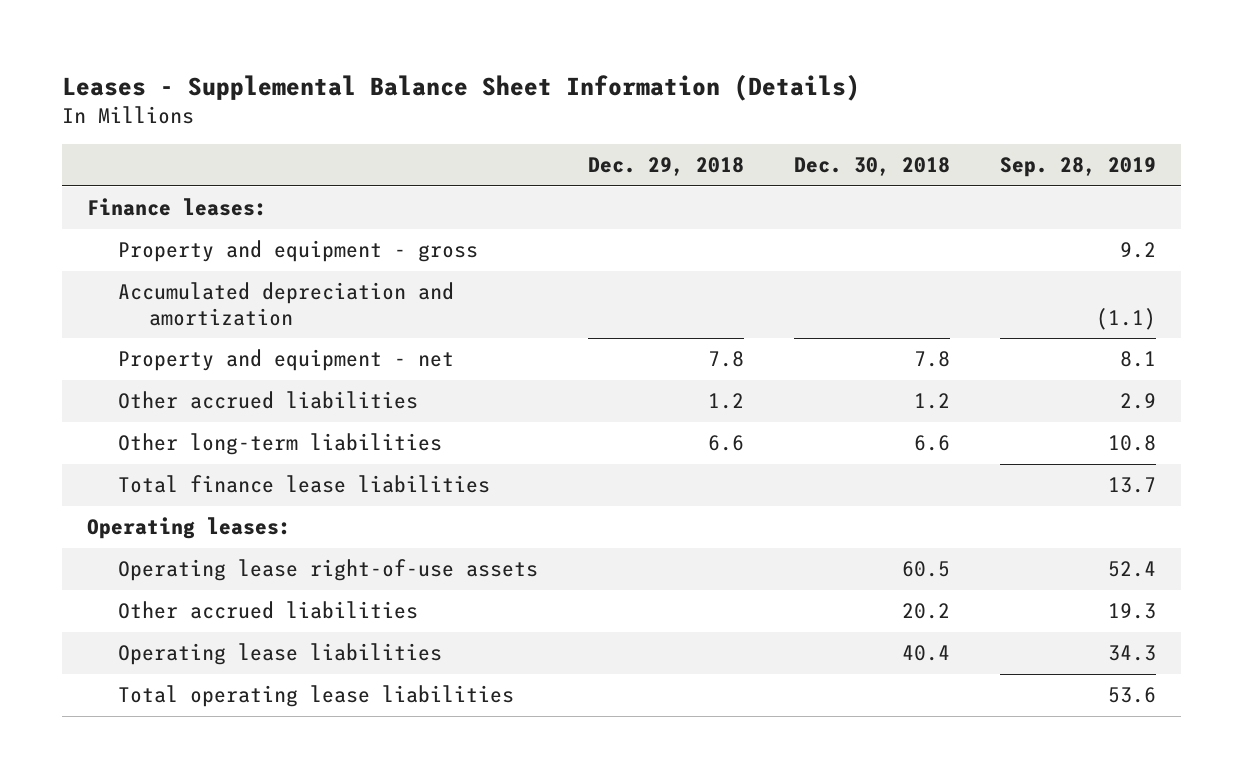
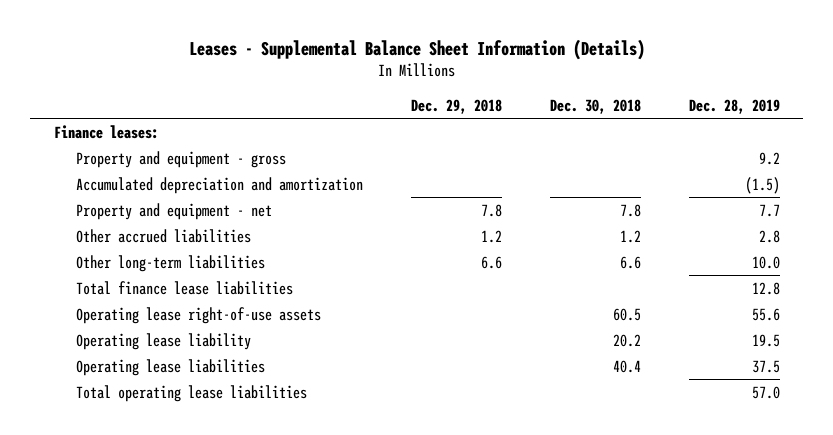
[1000,157,1157,178] Sep. 28, 2019 -> none
none -> [688,98,780,114] Dec. 28, 2019
[86,517,291,540] Operating leases: -> none
[117,601,418,620] Other accrued liabilities -> [76,332,252,350] Operating lease liability

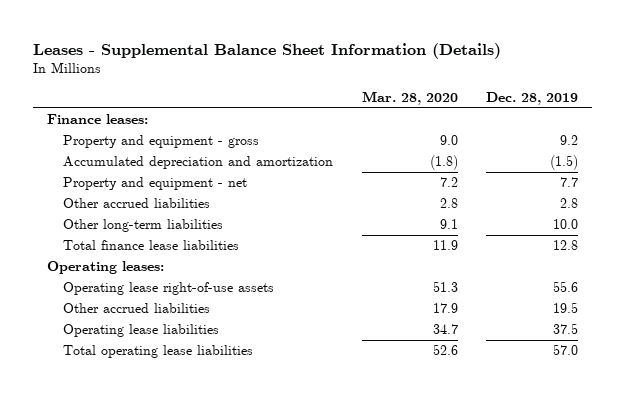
[410,98,502,114] Dec. 29, 2018 -> none
[549,98,641,114] Dec. 30, 2018 -> none
none -> [361,91,458,106] Mar. 28, 2020
none -> [47,261,165,275] Operating leases:
[76,332,252,350] Operating lease liability -> [63,303,211,314] Other accrued liabilities

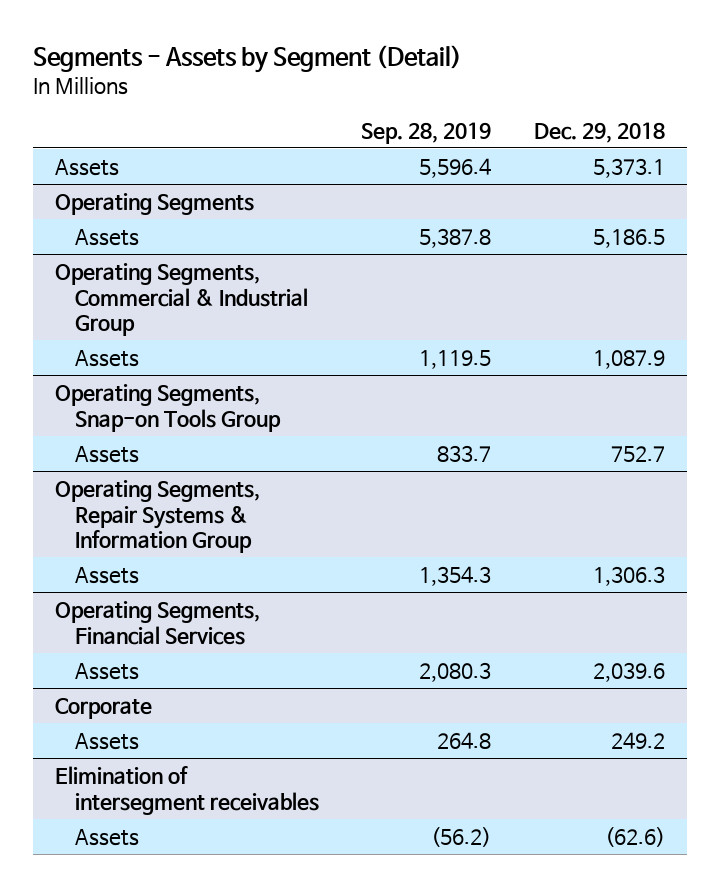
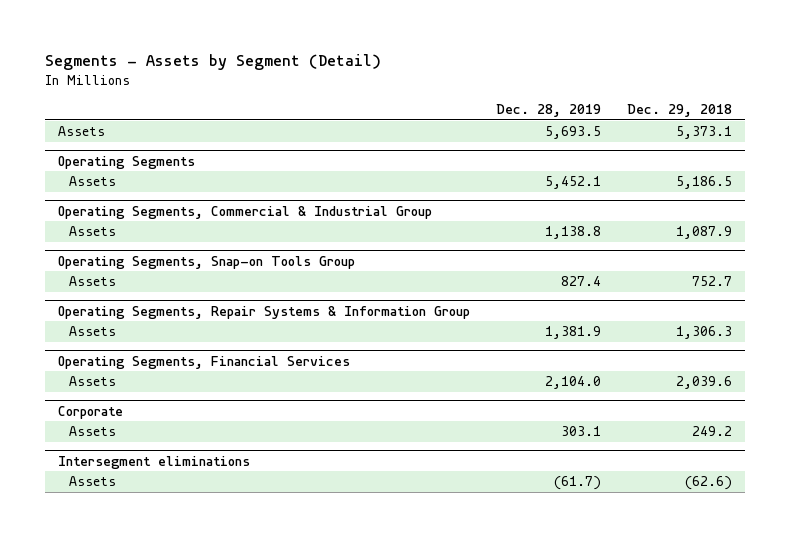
[361,121,492,144] Sep. 28, 2019 -> none
none -> [495,103,601,117] Dec. 28, 2019
[54,765,319,815] Elimination of intersegment receivables -> [57,455,250,469] Intersegment eliminations

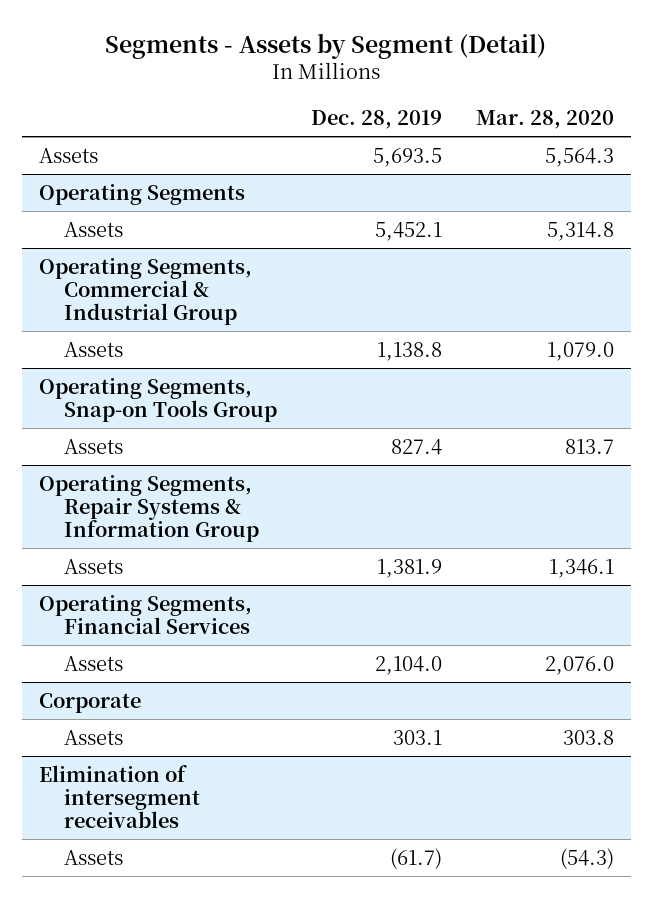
[626,103,732,117] Dec. 29, 2018 -> none
none -> [475,109,614,129] Mar. 28, 2020
[57,455,250,469] Intersegment eliminations -> [38,764,200,828] Elimination of intersegment receivables

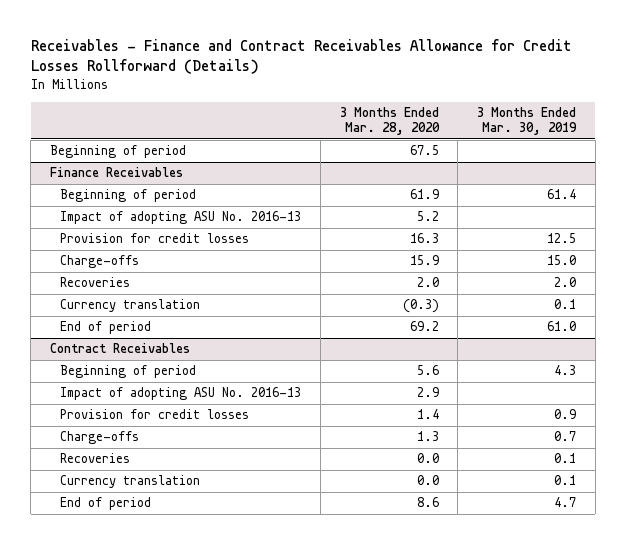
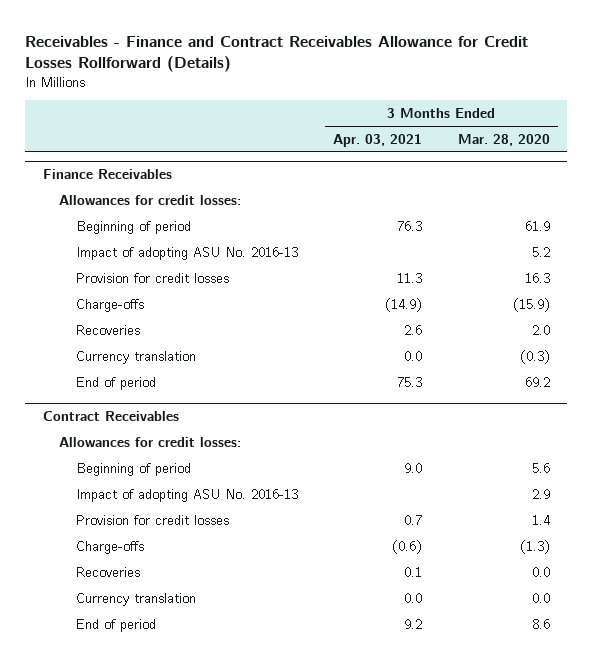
[476,107,577,136] 3 Months Ended Mar. 30, 2019 -> none
none -> [333,133,423,147] Apr. 03, 2021
[49,145,186,159] Beginning of period -> none
none -> [59,194,242,205] Allowances for credit losses:
[409,255,439,266] 15.9 -> [512,297,550,312] (15.9)
none -> [59,436,242,447] Allowances for credit losses:
[416,431,439,442] 1.3 -> [519,539,550,554] (1.3)

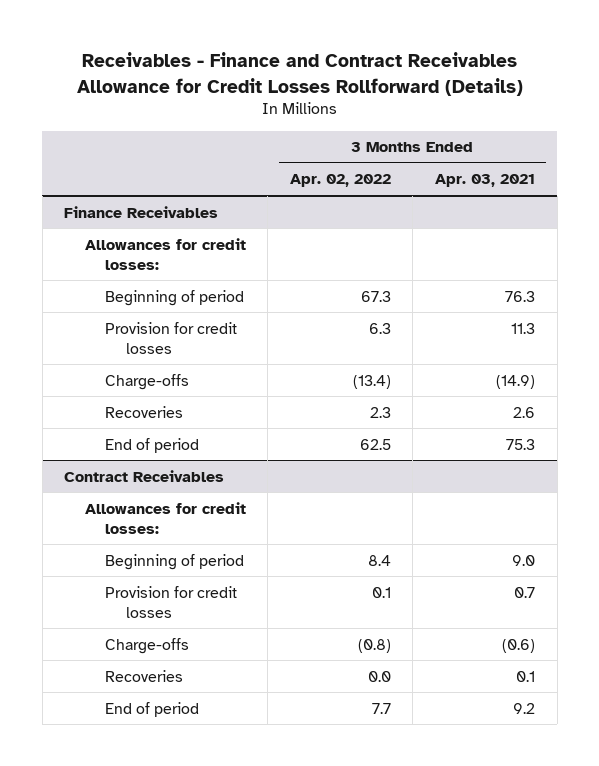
[457,133,550,146] Mar. 28, 2020 -> none
none -> [289,174,391,188] Apr. 02, 2022
[76,246,299,260] Impact of adopting ASU No. 2016-13 -> none
[76,350,197,364] Currency translation -> none
[76,488,299,502] Impact of adopting ASU No. 2016-13 -> none
[76,592,197,606] Currency translation -> none

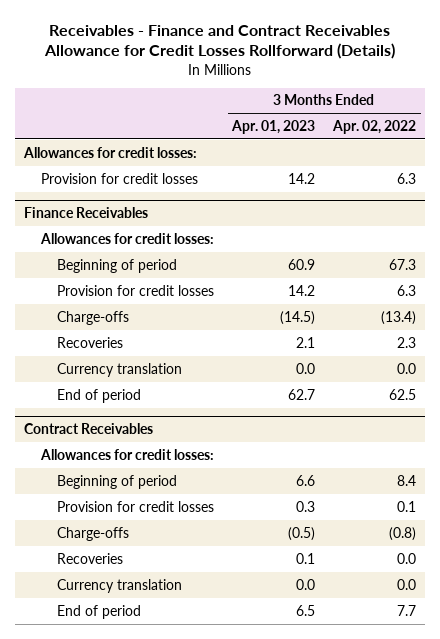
[434,174,535,188] Apr. 03, 2021 -> none
none -> [231,120,316,135] Apr. 01, 2023
none -> [22,146,197,158] Allowances for credit losses:
none -> [40,172,198,184] Provision for credit losses
none -> [57,362,183,377] Currency translation
none -> [57,578,183,593] Currency translation

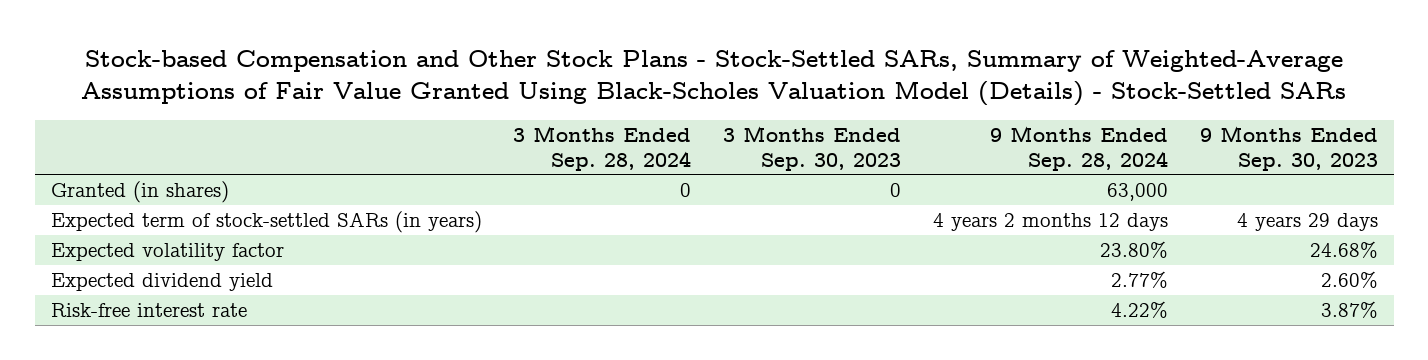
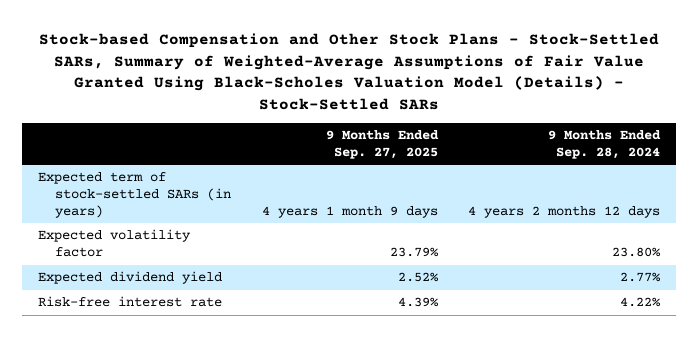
[513,126,692,171] 3 Months Ended Sep. 28, 2024 -> none
[723,126,902,171] 3 Months Ended Sep. 30, 2023 -> none
[1199,126,1378,171] 9 Months Ended Sep. 30, 2023 -> none
none -> [325,130,439,160] 9 Months Ended Sep. 27, 2025
[50,181,229,204] Granted (in shares) -> none

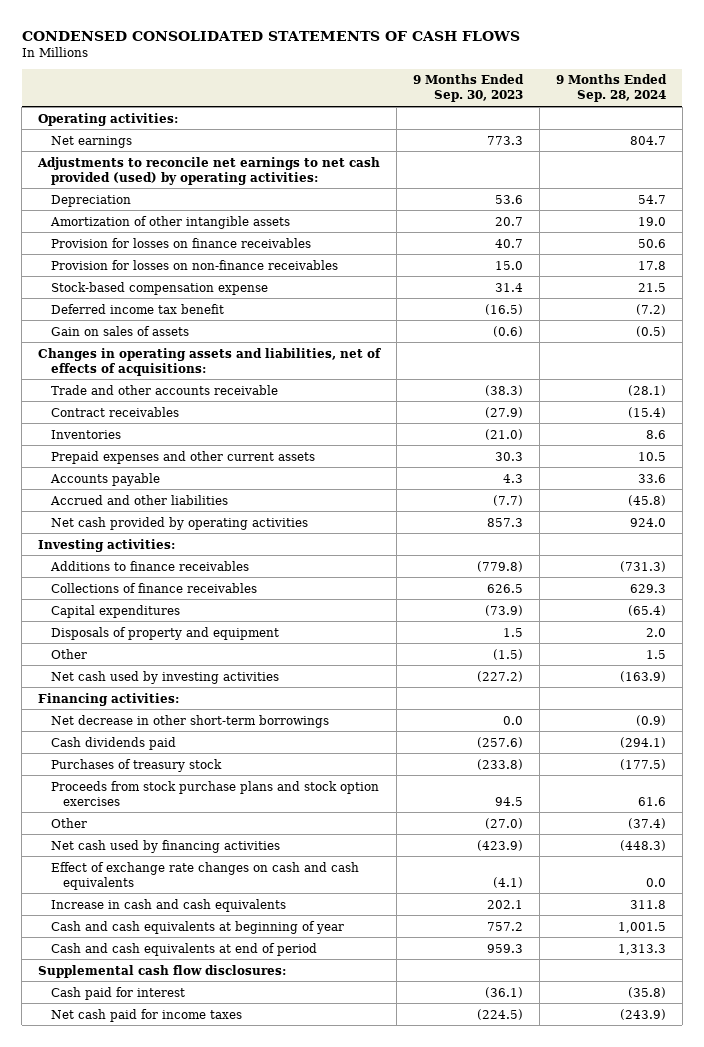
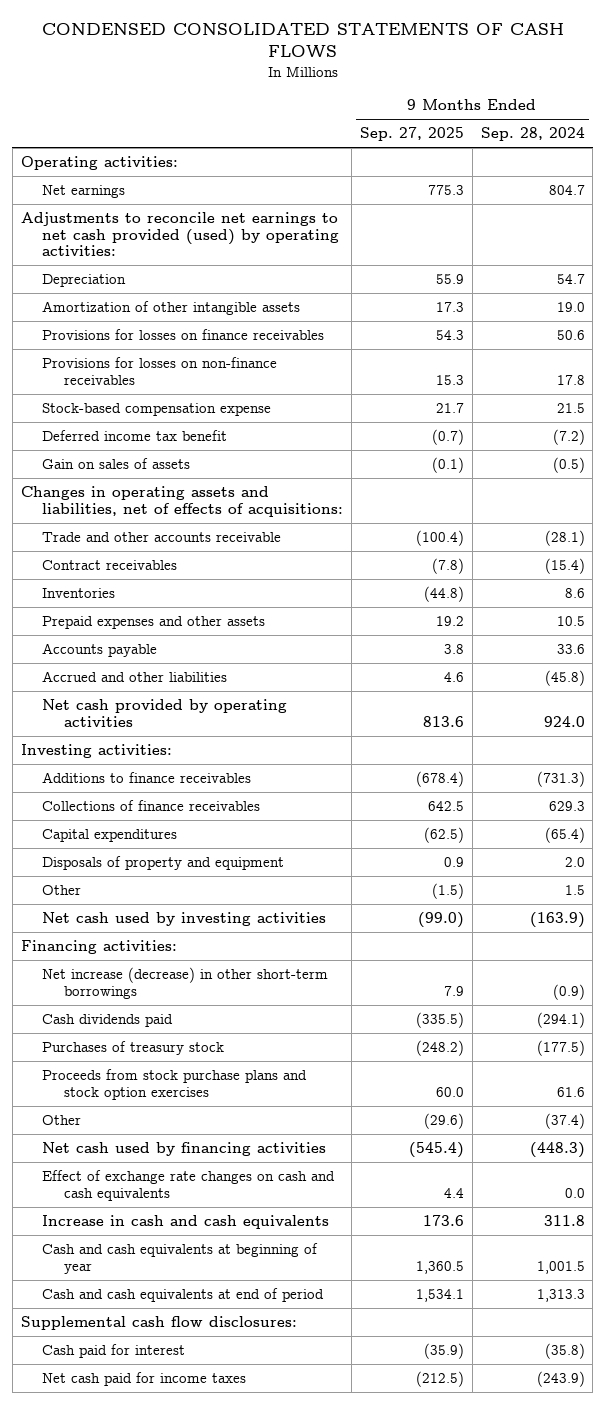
[413,74,525,103] 9 Months Ended Sep. 30, 2023 -> none
none -> [359,126,464,141] Sep. 27, 2025
[50,237,311,248] Provision for losses on finance receivables -> [42,328,325,340] Provisions for losses on finance receivables
[50,259,338,270] Provision for losses on non-finance receivables -> [42,356,278,385] Provisions for losses on non-finance receivables
[50,450,315,464] Prepaid expenses and other current assets -> [42,615,266,629] Prepaid expenses and other assets
[50,714,329,728] Net decrease in other short-term borrowings -> [42,966,329,999] Net increase (decrease) in other short-term borrowings

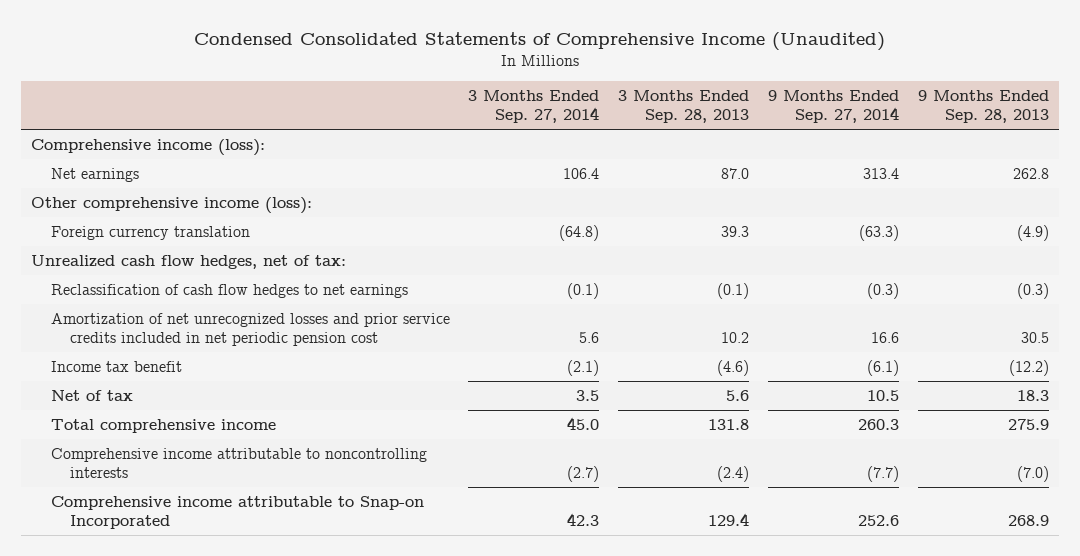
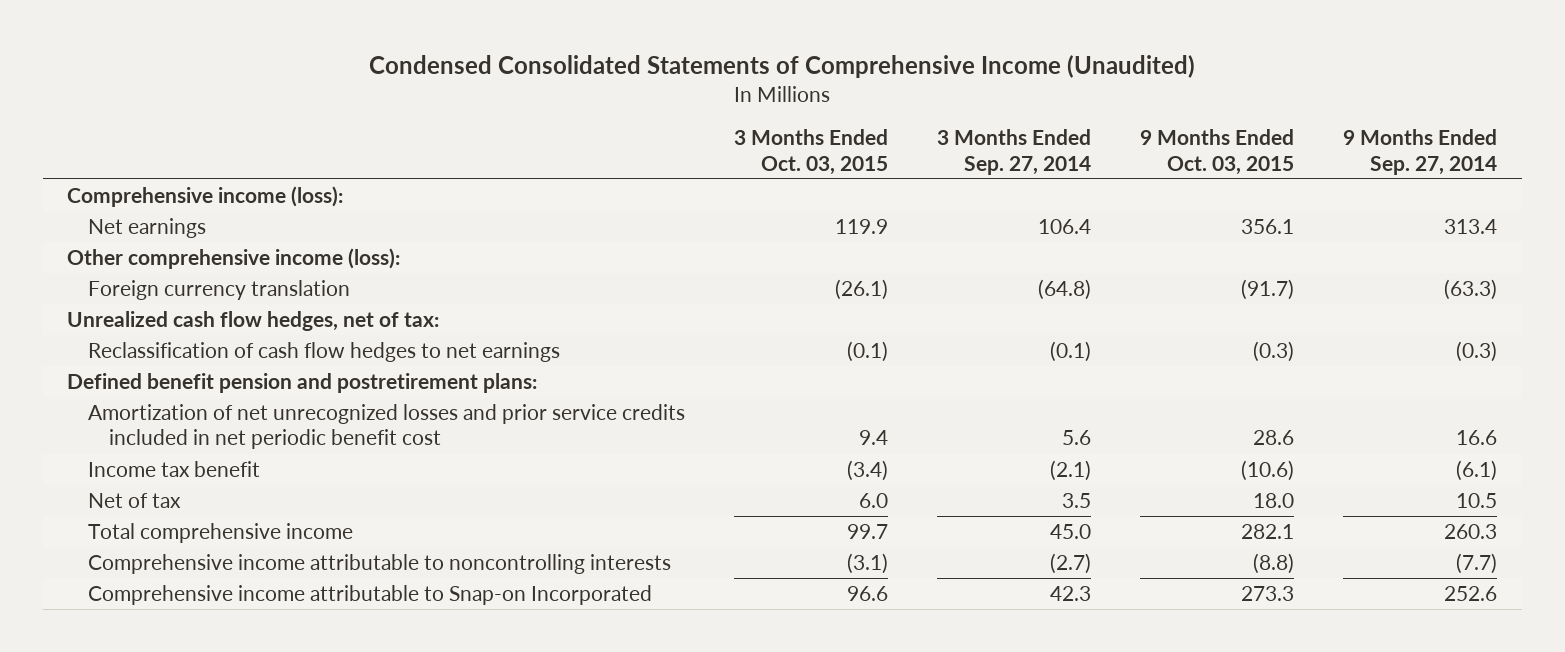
[618,90,750,124] 3 Months Ended Sep. 28, 2013 -> none
[918,90,1050,124] 9 Months Ended Sep. 28, 2013 -> none
none -> [734,129,889,175] 3 Months Ended Oct. 03, 2015
none -> [1140,129,1295,175] 9 Months Ended Oct. 03, 2015
none -> [67,372,538,393] Defined benefit pension and postretirement plans:
[50,312,450,346] Amortization of net unrecognized losses and prior service credits included in net periodic pension cost -> [88,403,686,450] Amortization of net unrecognized losses and prior service credits included in net periodic benefit cost

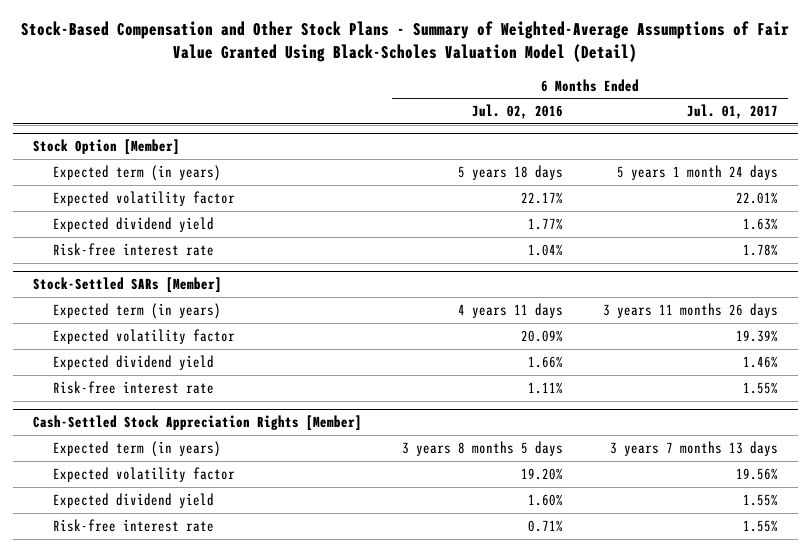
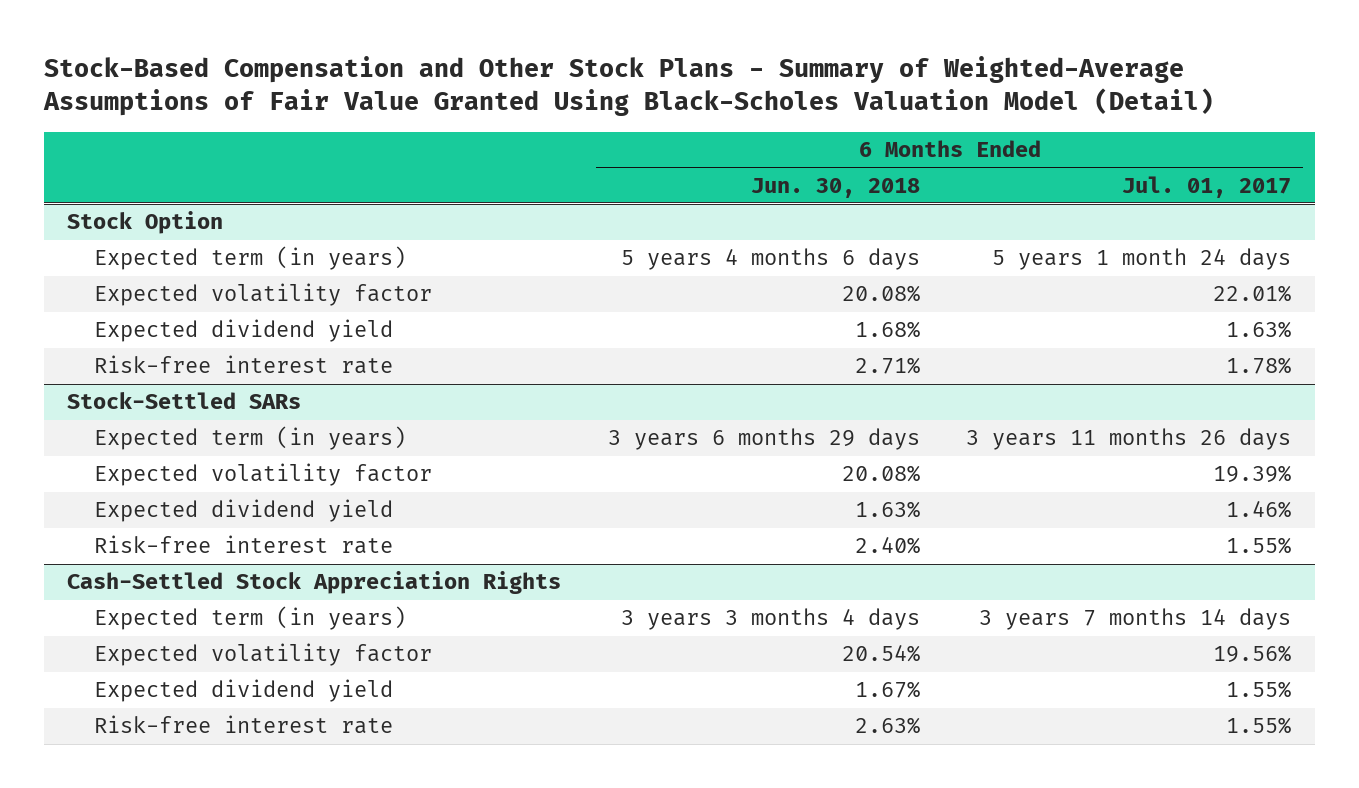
[471,104,563,120] Jul. 02, 2016 -> none
none -> [750,177,920,198] Jun. 30, 2018
[32,139,180,156] Stock Option [Member] -> [67,211,224,235] Stock Option
[32,277,222,294] Stock-Settled SARs [Member] -> [67,392,302,410] Stock-Settled SARs
[32,415,362,432] Cash-Settled Stock Appreciation Rights [Member] -> [67,571,562,595] Cash-Settled Stock Appreciation Rights
[610,440,779,456] 3 years 7 months 13 days -> [979,608,1292,631] 3 years 7 months 14 days

